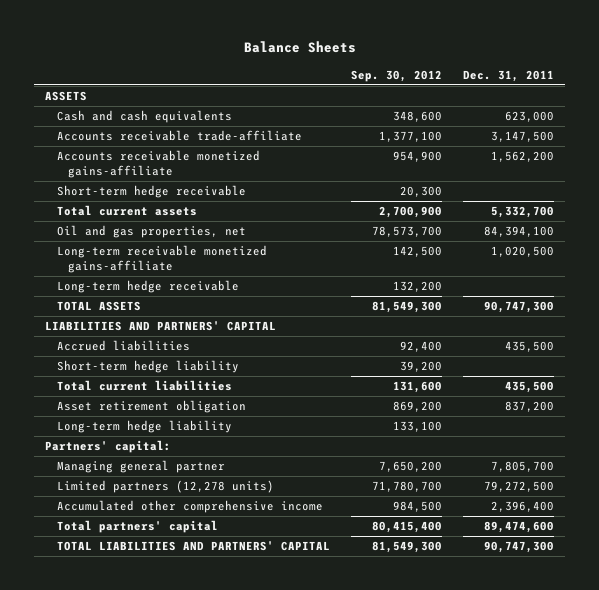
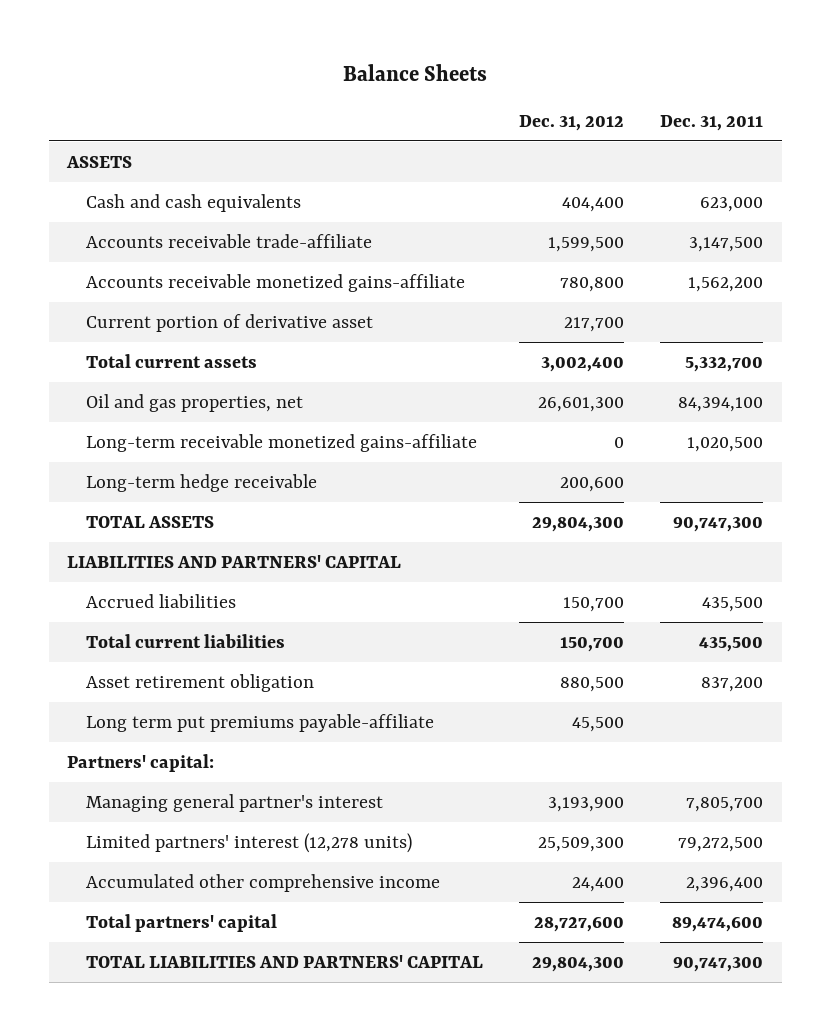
[350,69,442,82] Sep. 30, 2012 -> none
none -> [518,114,624,131] Dec. 31, 2012
[56,185,246,199] Short-term hedge receivable -> [85,313,373,332] Current portion of derivative asset
[56,360,239,374] Short-term hedge liability -> none
[56,420,232,434] Long-term hedge liability -> [85,713,434,732] Long term put premiums payable-affiliate
[56,460,225,474] Managing general partner -> [85,793,383,812] Managing general partner's interest
[56,480,274,494] Limited partners (12,278 units) -> [85,832,412,853] Limited partners' interest (12,278 units)

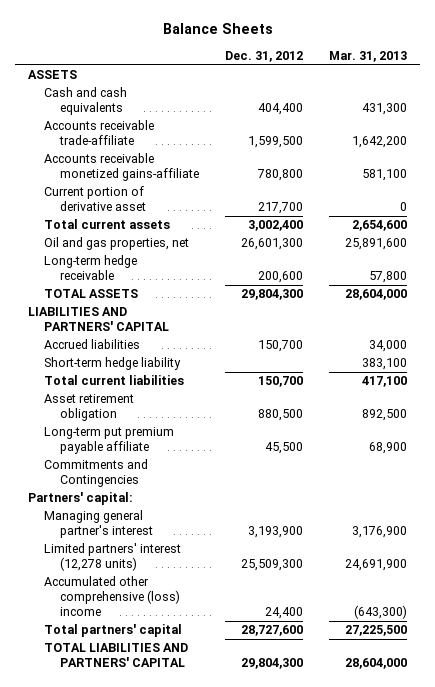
[660,114,764,131] Dec. 31, 2011 -> none
none -> [329,51,408,63] Mar. 31, 2013
[85,433,477,452] Long-term receivable monetized gains-affiliate -> none
none -> [43,357,181,371] Short-term hedge liability
[85,713,434,732] Long term put premiums payable-affiliate -> [43,427,174,455] Long-term put premium payable affiliate
none -> [43,459,148,488] Commitments and Contingencies
[85,873,440,892] Accumulated other comprehensive income -> [43,576,180,617] Accumulated other comprehensive (loss) income

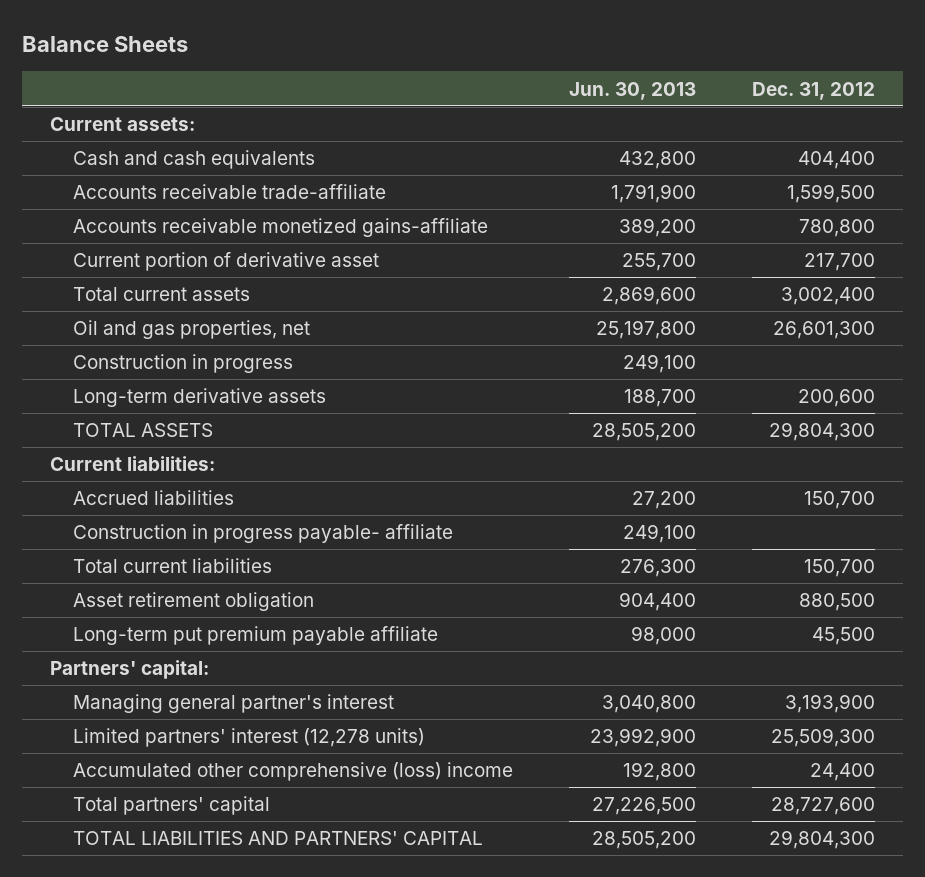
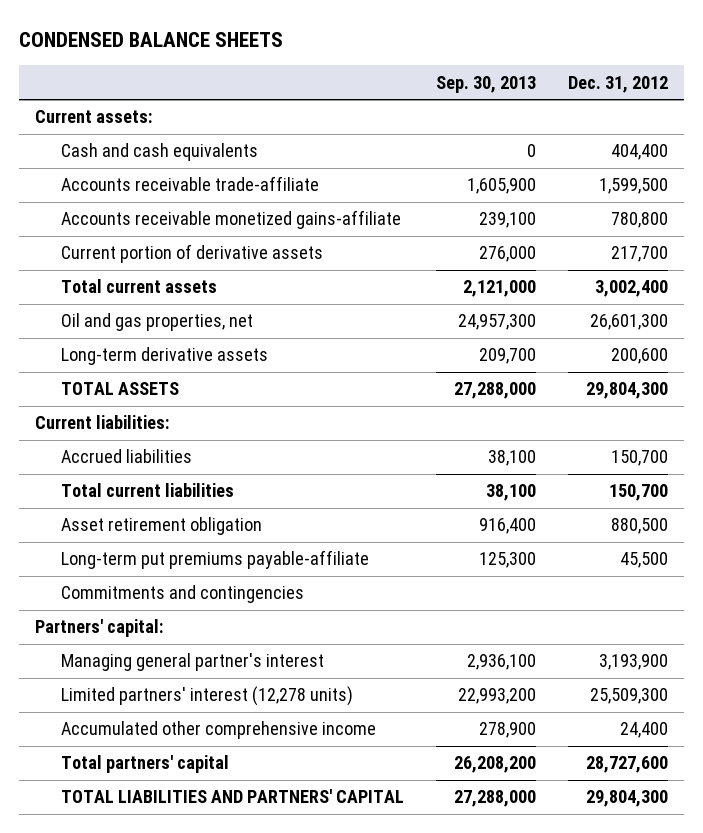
[22,36,189,53] Balance Sheets -> [19,32,284,48] CONDENSED BALANCE SHEETS
[569,81,697,100] Jun. 30, 2013 -> none
none -> [435,75,536,93] Sep. 30, 2013
[73,252,380,272] Current portion of derivative asset -> [60,244,323,264] Current portion of derivative assets
[73,354,294,374] Construction in progress -> none
[73,524,454,544] Construction in progress payable- affiliate -> none
[73,626,439,646] Long-term put premium payable affiliate -> [60,550,369,570] Long-term put premiums payable-affiliate
none -> [60,585,304,604] Commitments and contingencies
[73,762,514,782] Accumulated other comprehensive (loss) income -> [60,721,376,740] Accumulated other comprehensive income

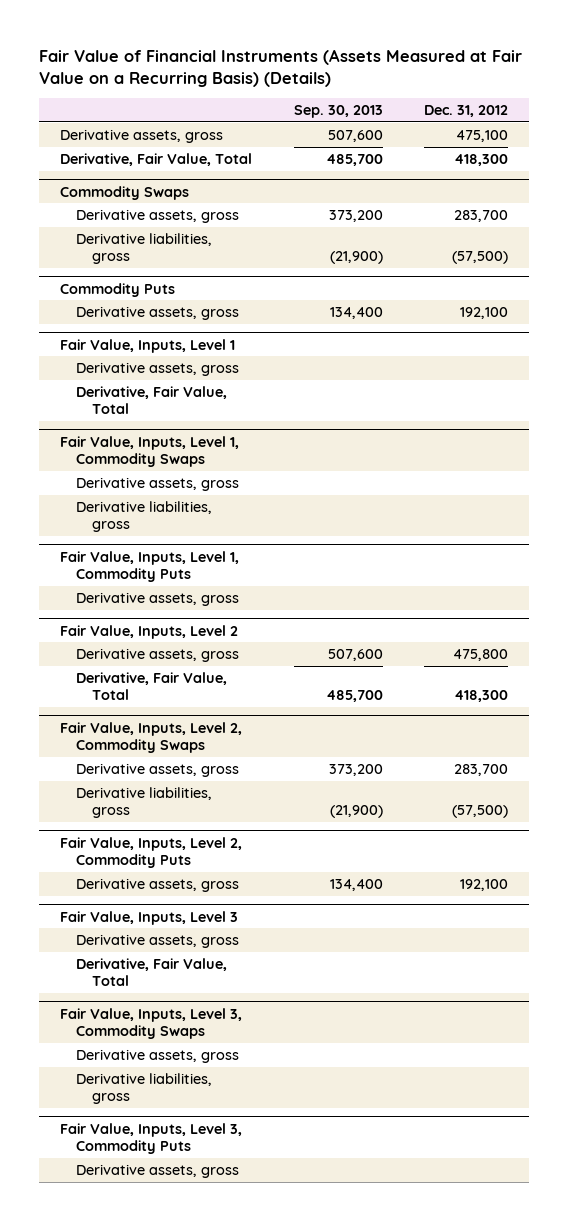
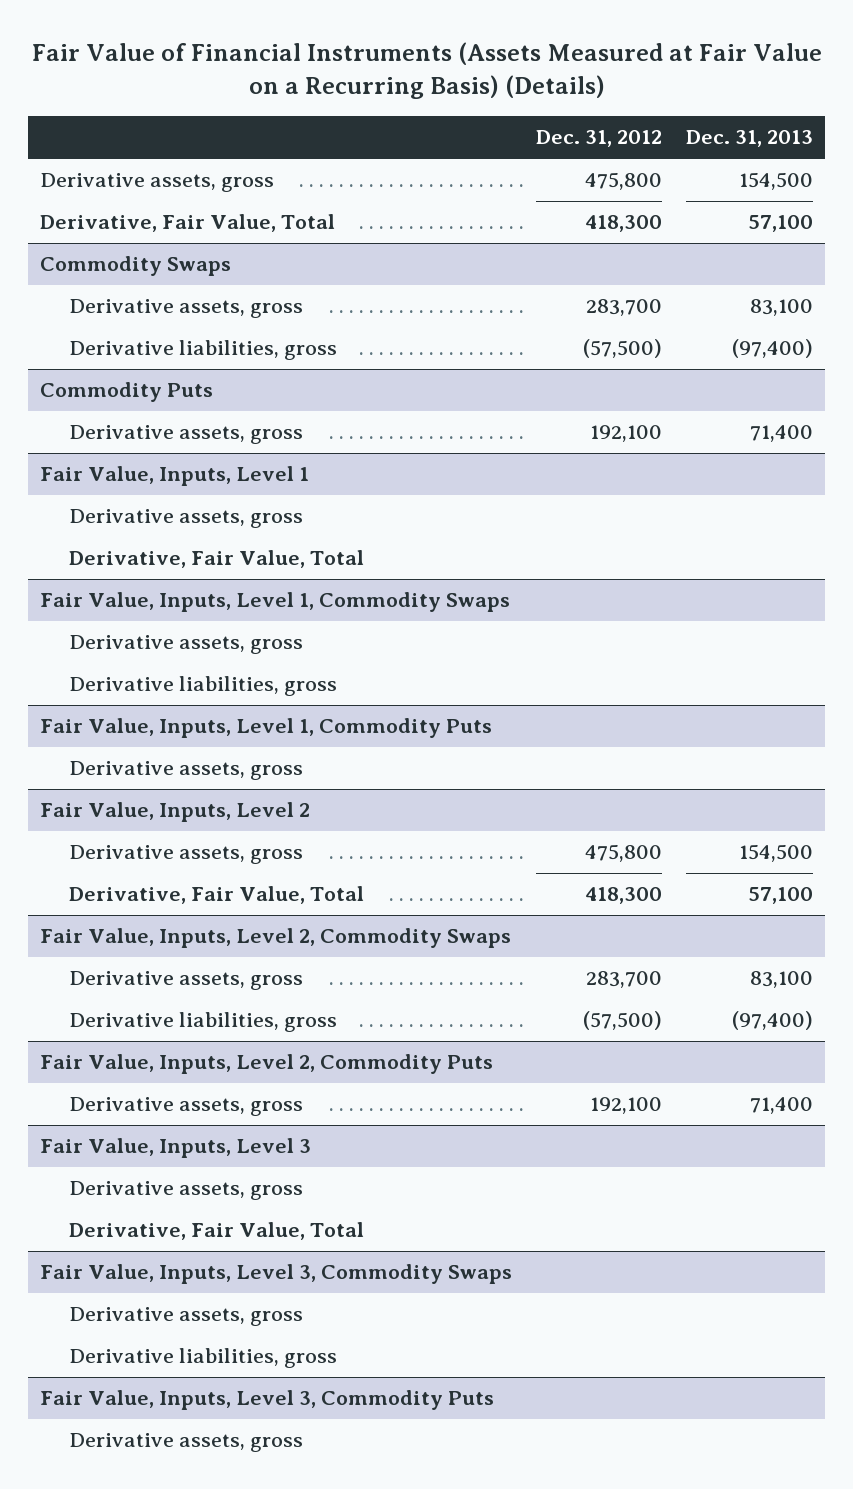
[293,105,383,119] Sep. 30, 2013 -> none
none -> [686,130,814,148] Dec. 31, 2013
[456,129,509,142] 475,100 -> [585,172,663,191] 475,800

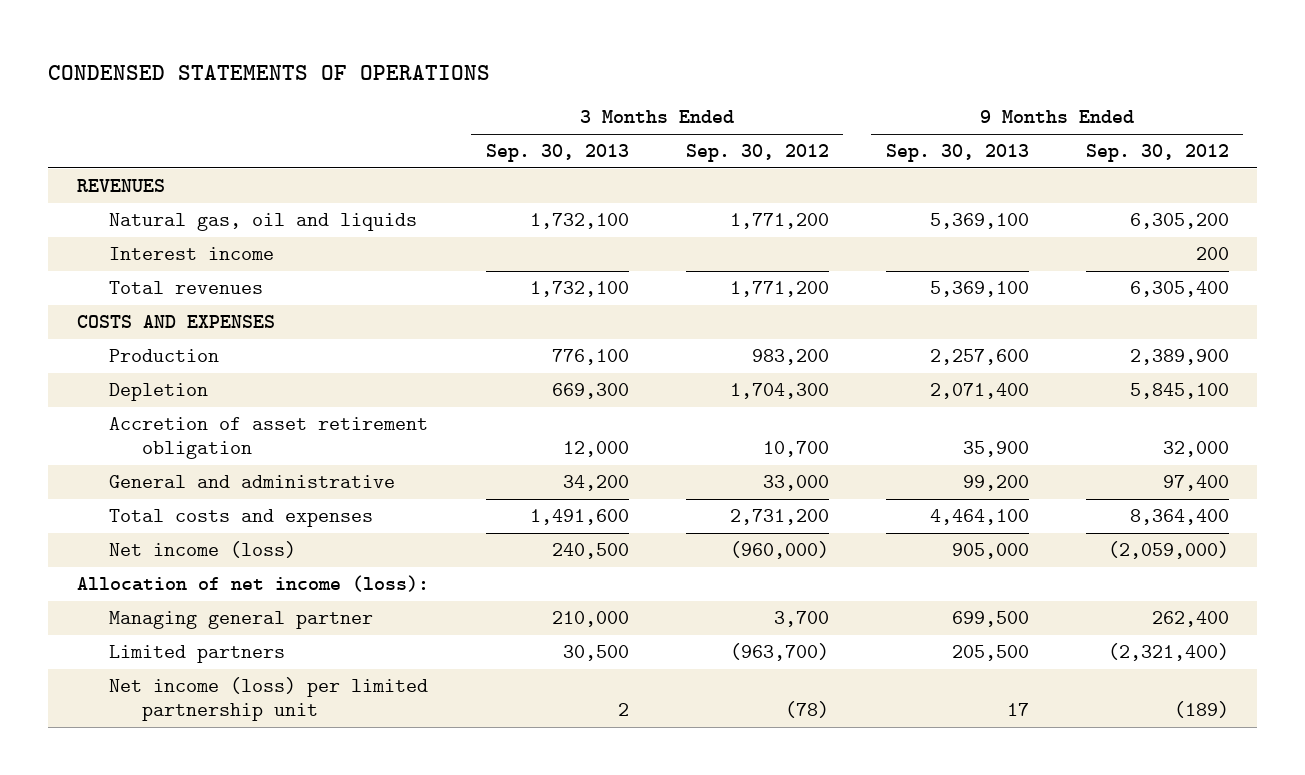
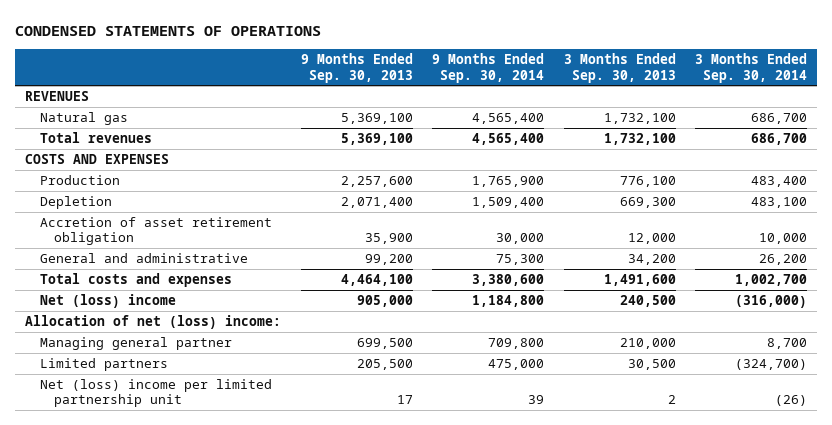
[685,144,829,163] Sep. 30, 2012 -> none
[1085,144,1229,163] Sep. 30, 2012 -> none
none -> [432,53,545,83] 9 Months Ended Sep. 30, 2014
none -> [695,53,808,83] 3 Months Ended Sep. 30, 2014
[109,247,275,261] Interest income -> none
[109,213,418,232] Natural gas, oil and liquids -> [39,112,128,126] Natural gas
[109,541,297,559] Net income (loss) -> [39,294,176,309] Net (loss) income
[76,575,429,593] Allocation of net income (loss): -> [25,315,282,330] Allocation of net (loss) income:
[109,677,429,722] Net income (loss) per limited partnership unit -> [39,379,272,408] Net (loss) income per limited partnership unit

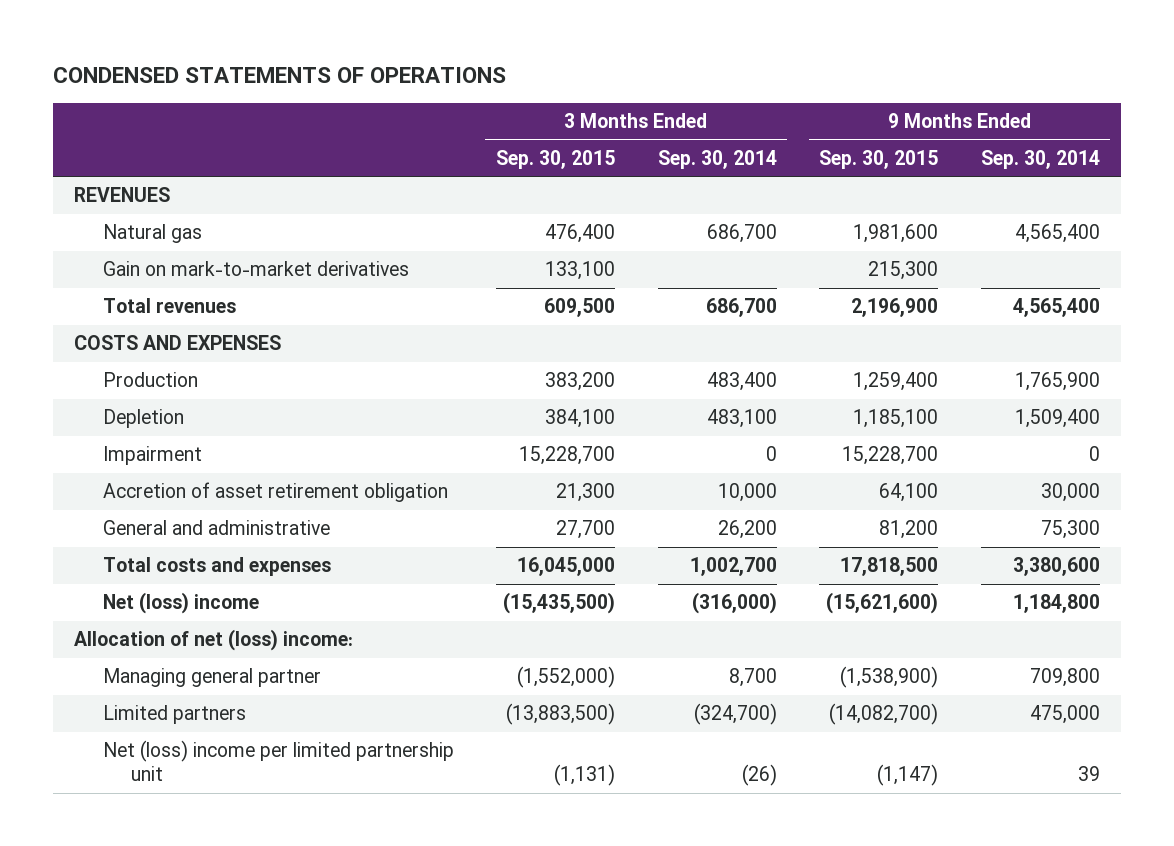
[300,53,413,83] 9 Months Ended Sep. 30, 2013 -> none
[563,53,676,83] 3 Months Ended Sep. 30, 2013 -> none
none -> [496,150,616,170] Sep. 30, 2015
none -> [819,150,939,170] Sep. 30, 2015
none -> [102,261,409,277] Gain on mark-to-market derivatives
none -> [102,446,202,466] Impairment

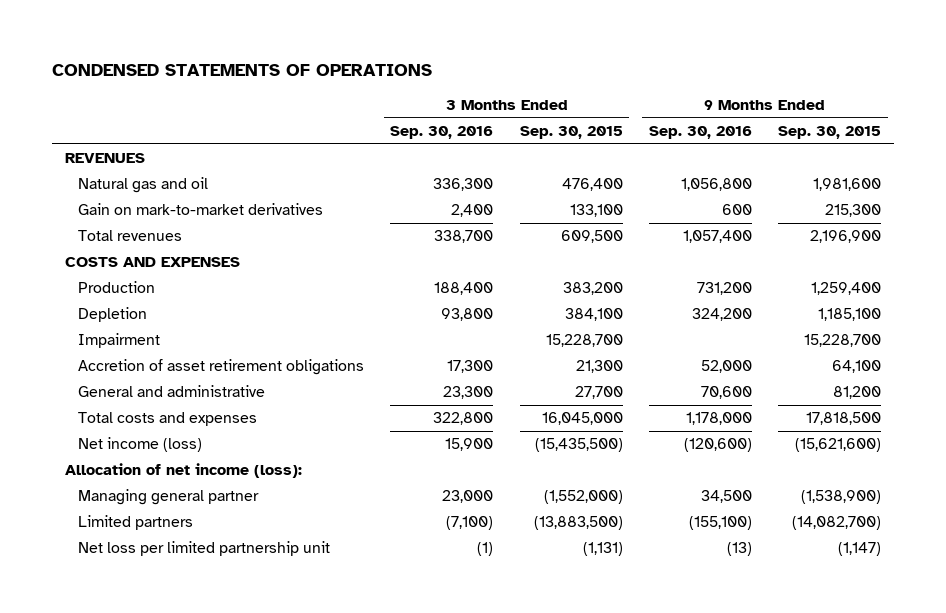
[657,150,777,170] Sep. 30, 2014 -> none
[980,150,1100,170] Sep. 30, 2014 -> none
none -> [390,125,494,139] Sep. 30, 2016
none -> [648,125,752,139] Sep. 30, 2016
[102,224,202,244] Natural gas -> [78,177,209,194] Natural gas and oil
[102,482,448,503] Accretion of asset retirement obligation -> [78,359,365,376] Accretion of asset retirement obligations
[102,592,259,615] Net (loss) income -> [78,437,203,453] Net income (loss)
[74,629,354,652] Allocation of net (loss) income: -> [65,463,303,479] Allocation of net income (loss):
[102,740,454,782] Net (loss) income per limited partnership unit -> [78,541,331,557] Net loss per limited partnership unit

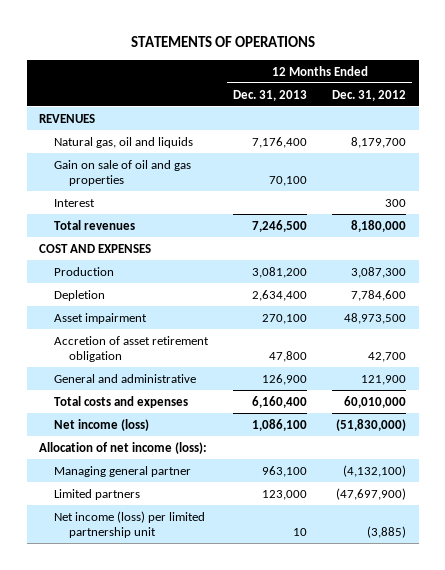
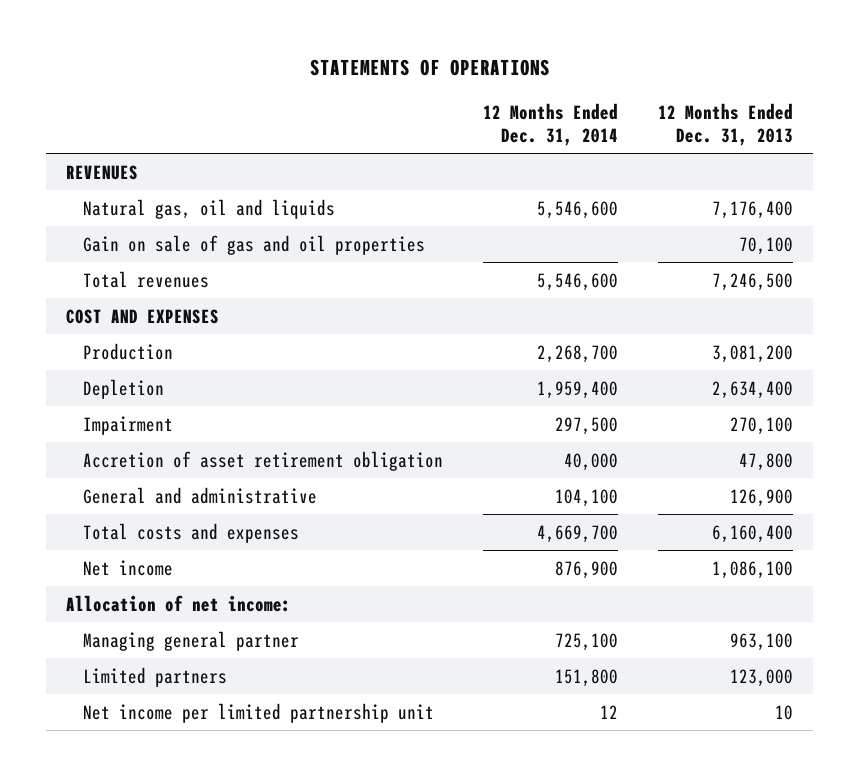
[332,89,407,101] Dec. 31, 2012 -> none
none -> [483,102,619,147] 12 Months Ended Dec. 31, 2014
[54,198,96,207] Interest -> none
[54,159,192,187] Gain on sale of oil and gas properties -> [83,234,426,255] Gain on sale of gas and oil properties
[54,312,148,324] Asset impairment -> [83,415,174,435] Impairment
[54,418,150,431] Net income (loss) -> [83,559,174,576] Net income
[39,441,208,454] Allocation of net income (loss): -> [65,594,291,612] Allocation of net income:
[54,510,206,539] Net income (loss) per limited partnership unit -> [83,702,435,723] Net income per limited partnership unit

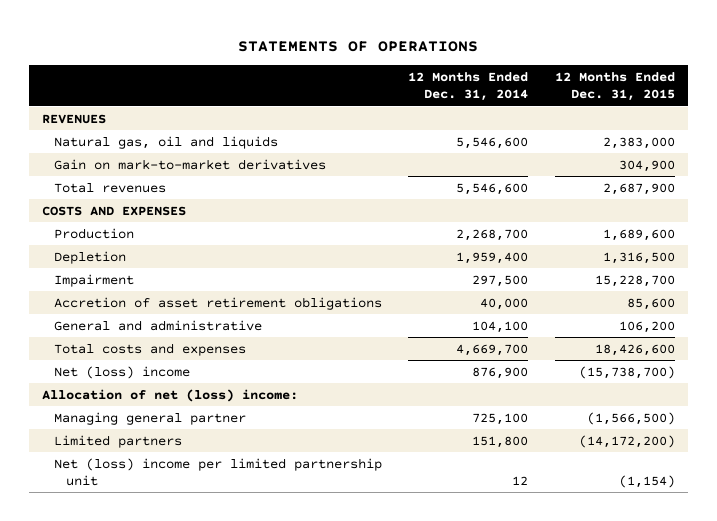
[658,102,794,147] 12 Months Ended Dec. 31, 2013 -> none
none -> [554,71,675,102] 12 Months Ended Dec. 31, 2015
[83,234,426,255] Gain on sale of gas and oil properties -> none
none -> [54,158,327,170] Gain on mark-to-market derivatives
[65,308,219,324] COST AND EXPENSES -> [42,205,187,216] COSTS AND EXPENSES
[83,450,444,471] Accretion of asset retirement obligation -> [54,296,383,310] Accretion of asset retirement obligations
[83,559,174,576] Net income -> [54,365,191,379] Net (loss) income
[65,594,291,612] Allocation of net income: -> [42,388,299,402] Allocation of net (loss) income:
[83,702,435,723] Net income per limited partnership unit -> [54,457,383,486] Net (loss) income per limited partnership unit

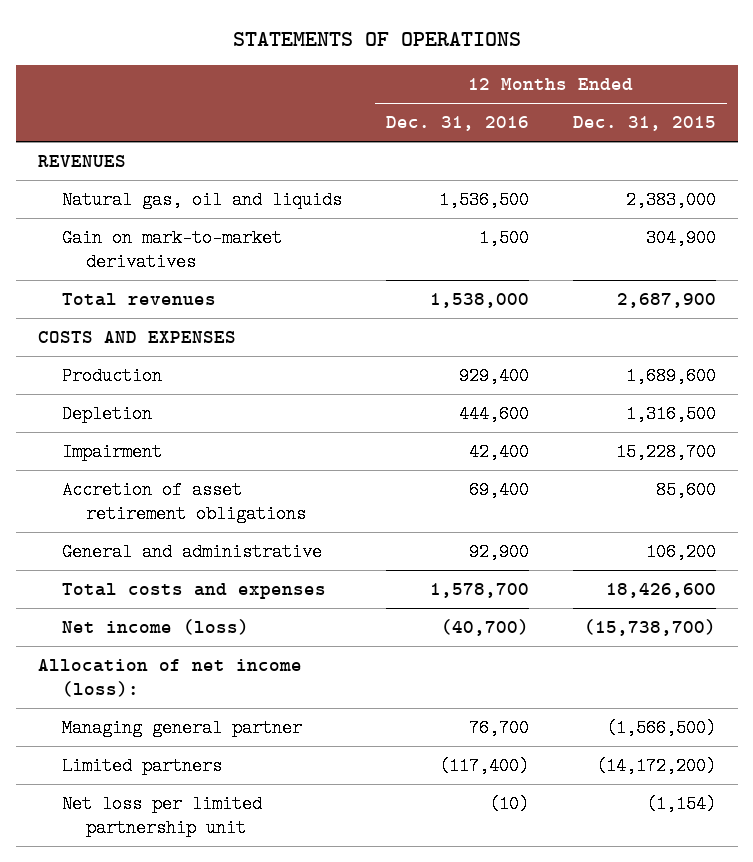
[408,71,529,102] 12 Months Ended Dec. 31, 2014 -> none
none -> [385,116,529,132] Dec. 31, 2016
[54,365,191,379] Net (loss) income -> [61,618,249,635] Net income (loss)
[42,388,299,402] Allocation of net (loss) income: -> [37,658,302,697] Allocation of net income (loss):
[54,457,383,486] Net (loss) income per limited partnership unit -> [61,794,262,837] Net loss per limited partnership unit

